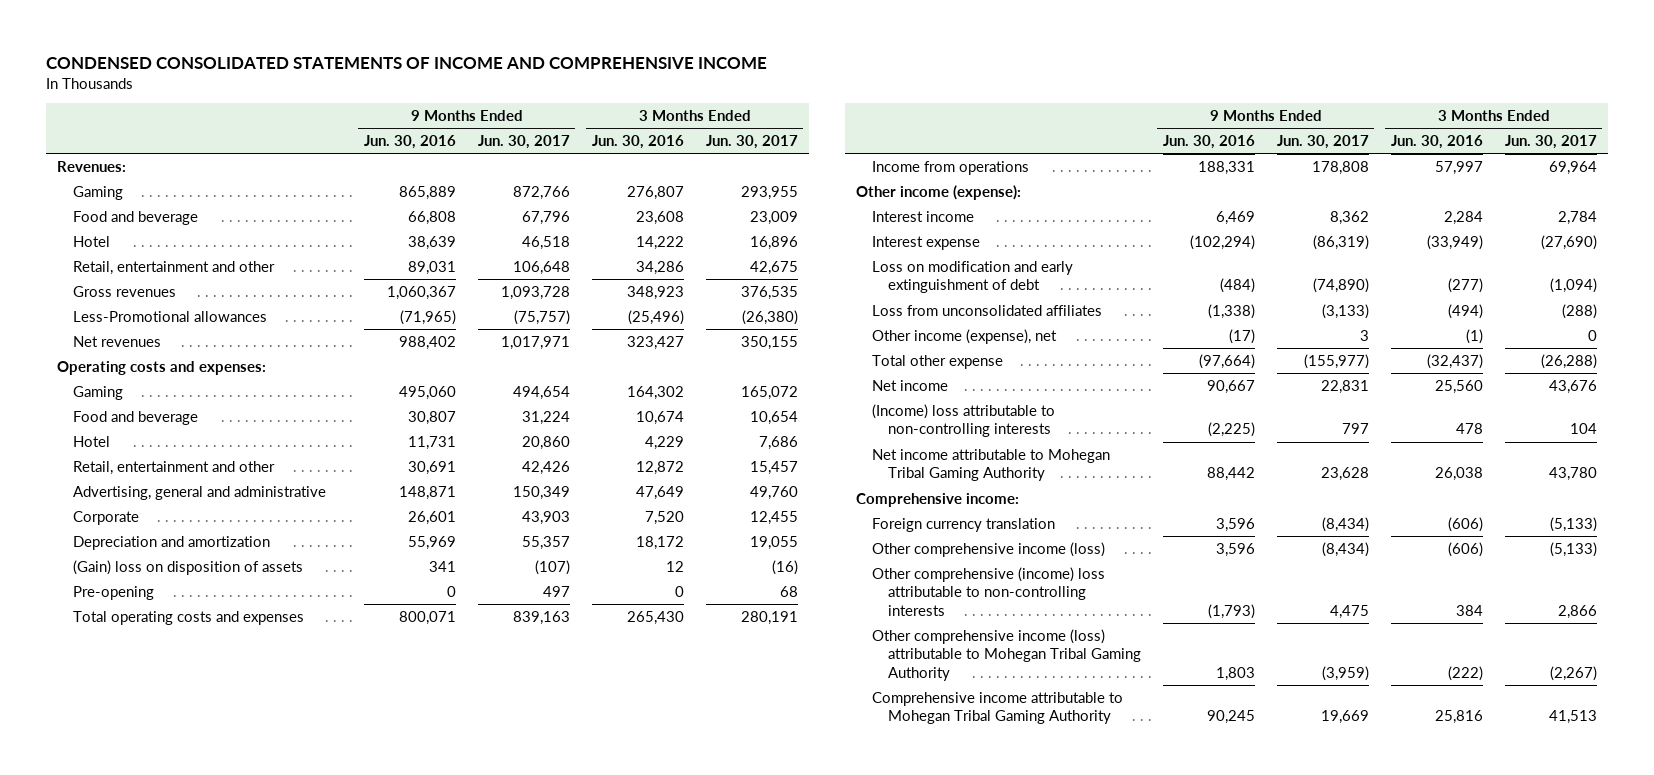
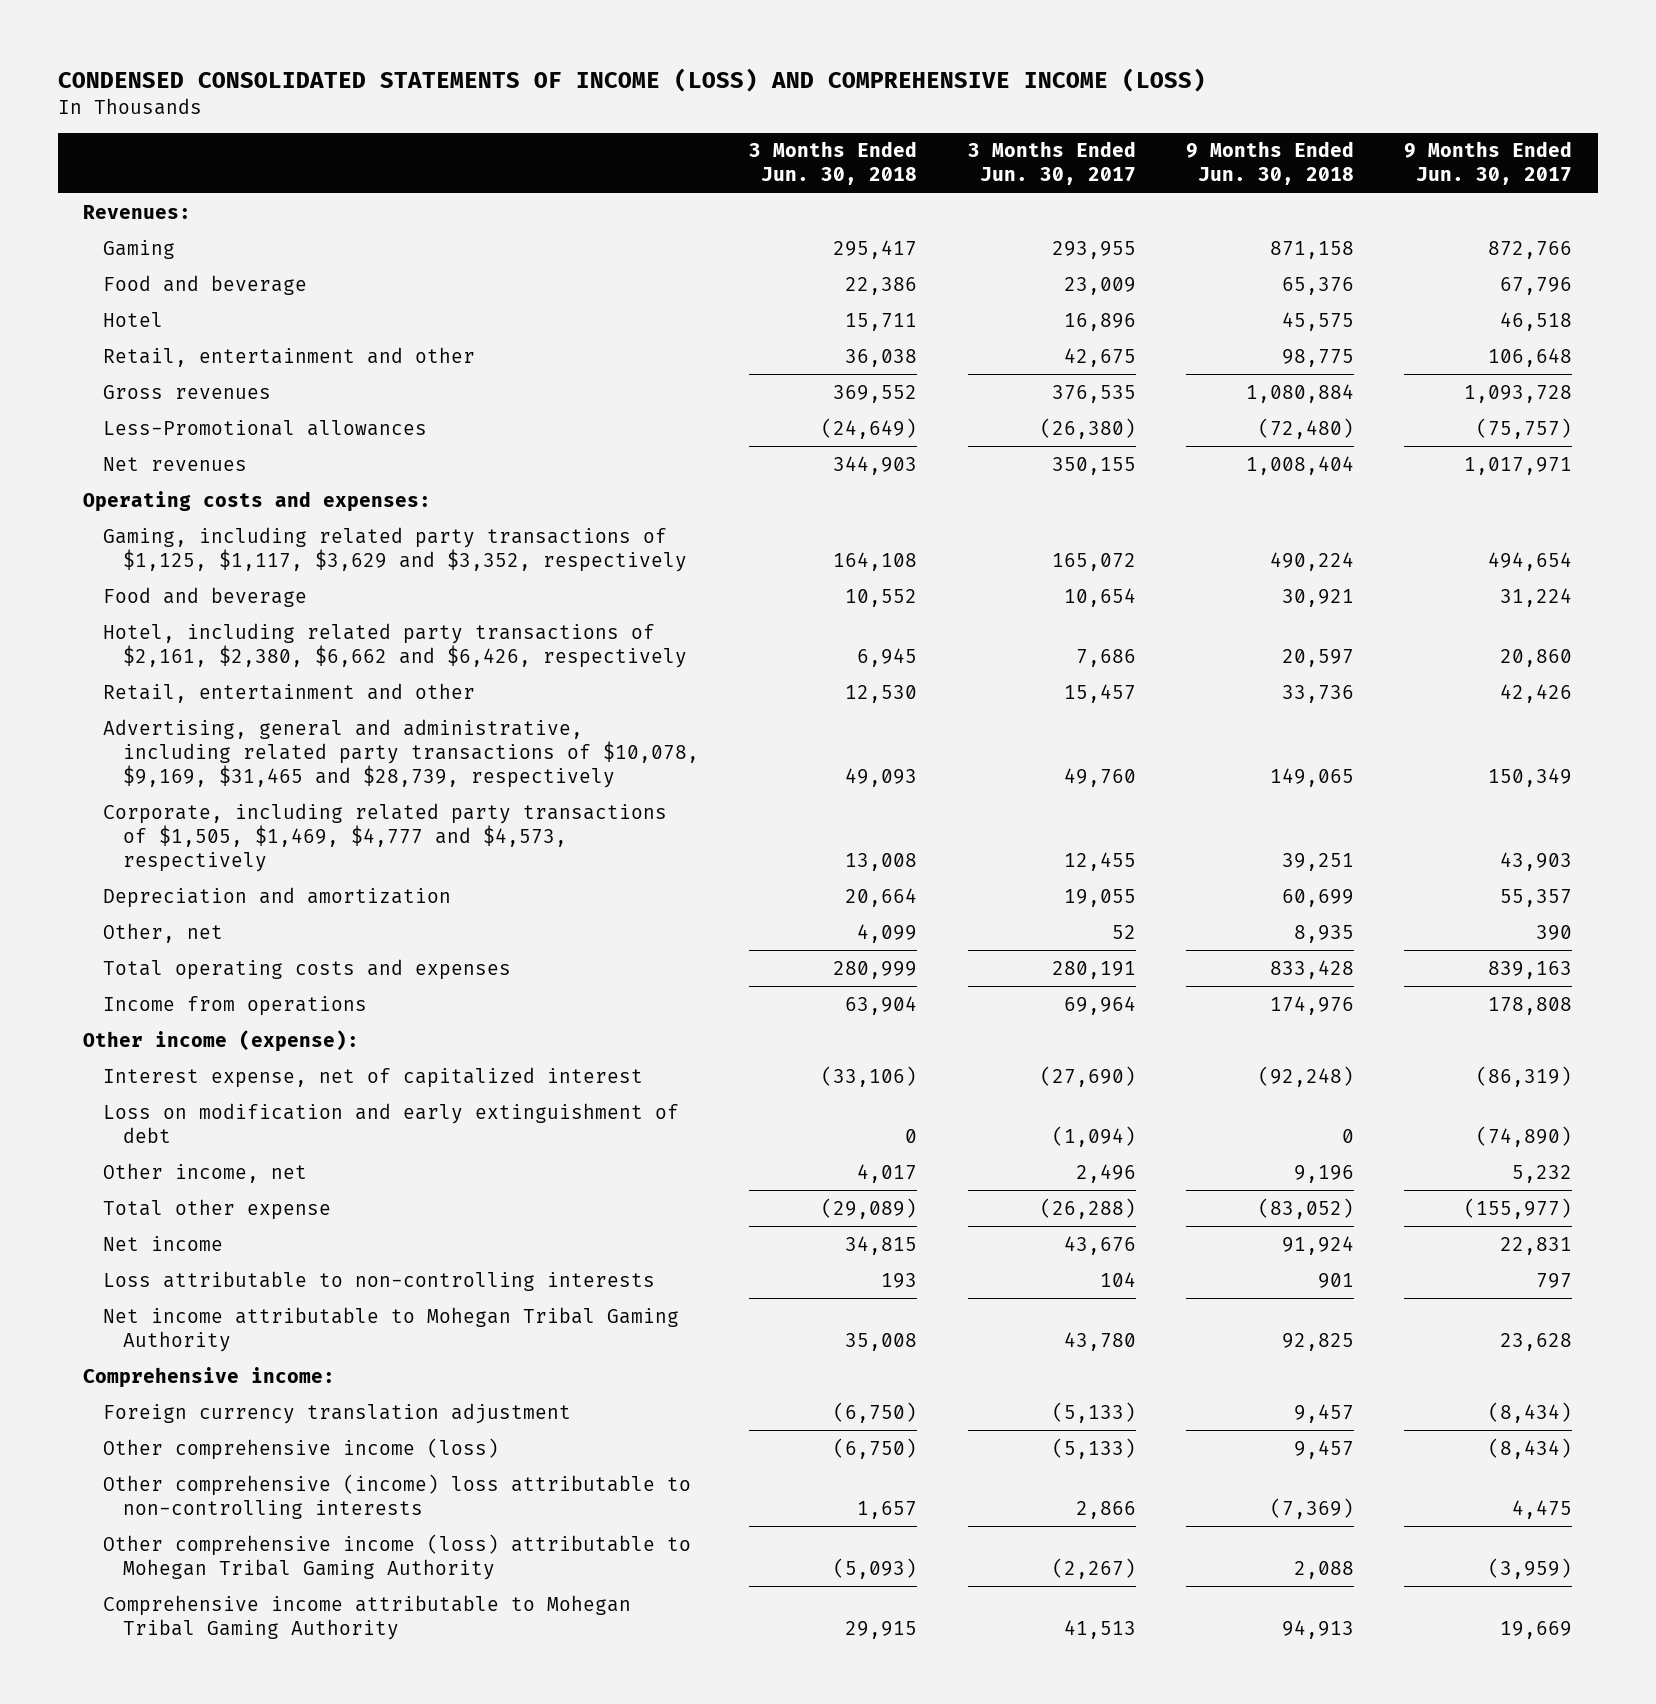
[46,57,768,70] CONDENSED CONSOLIDATED STATEMENTS OF INCOME AND COMPREHENSIVE INCOME -> [58,67,1207,92] CONDENSED CONSOLIDATED STATEMENTS OF INCOME (LOSS) AND COMPREHENSIVE INCOME (LOSS)
[363,135,456,150] Jun. 30, 2016 -> none
[591,135,684,150] Jun. 30, 2016 -> none
none -> [749,141,918,186] 3 Months Ended Jun. 30, 2018
none -> [1186,141,1355,186] 9 Months Ended Jun. 30, 2018
[73,385,124,400] Gaming -> [103,526,688,572] Gaming, including related party transactions of $1,125, $1,117, $3,629 and $3,352, respectively
[73,435,111,447] Hotel -> [103,622,688,668] Hotel, including related party transactions of $2,161, $2,380, $6,662 and $6,426, respectively
[73,485,327,500] Advertising, general and administrative -> [103,718,700,789] Advertising, general and administrative, including related party transactions of $10,078, $9,169, $31,465 and $28,739, respectively
[73,510,140,525] Corporate -> [103,802,668,873] Corporate, including related party transactions of $1,505, $1,469, $4,777 and $4,573, respectively
[73,559,304,575] (Gain) loss on disposition of assets -> none
[73,585,155,600] Pre-opening -> none
none -> [103,922,224,943] Other, net
[872,210,975,222] Interest income -> none
[872,235,981,250] Interest expense -> [103,1066,644,1088] Interest expense, net of capitalized interest
[872,304,1103,316] Loss from unconsolidated affiliates -> none
[872,328,1058,344] Other income (expense), net -> [103,1162,308,1183] Other income, net
[1359,329,1369,341] 3 -> [1512,1164,1573,1183] 5,232
[1587,329,1597,341] 0 -> [1075,1163,1136,1183] 2,496
[872,403,1056,438] (Income) loss attributable to non-controlling interests -> [103,1270,656,1291] Loss attributable to non-controlling interests
[872,517,1056,532] Foreign currency translation -> [103,1402,572,1424] Foreign currency translation adjustment

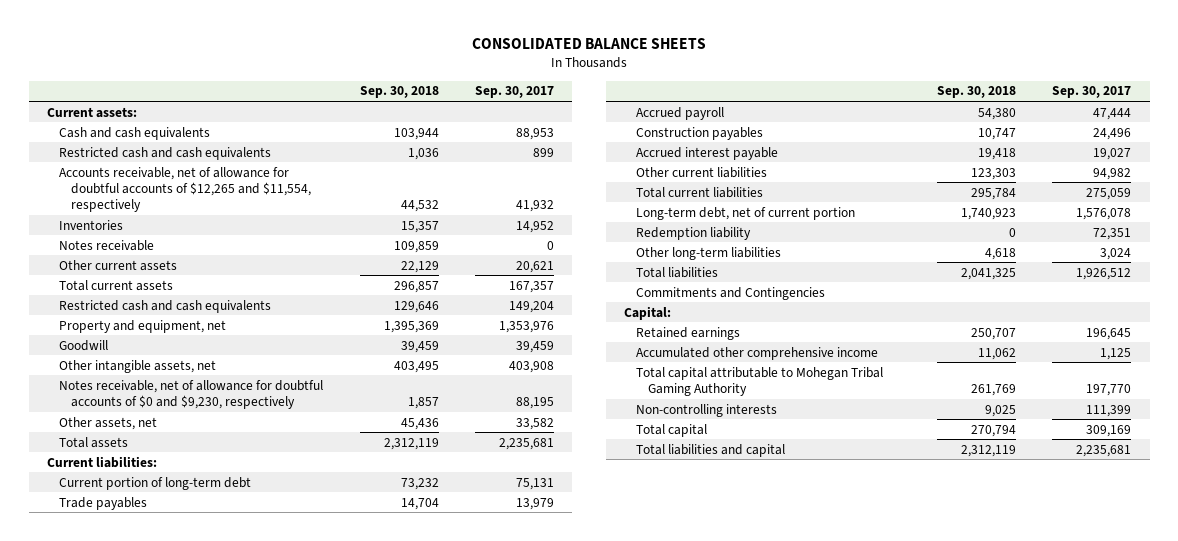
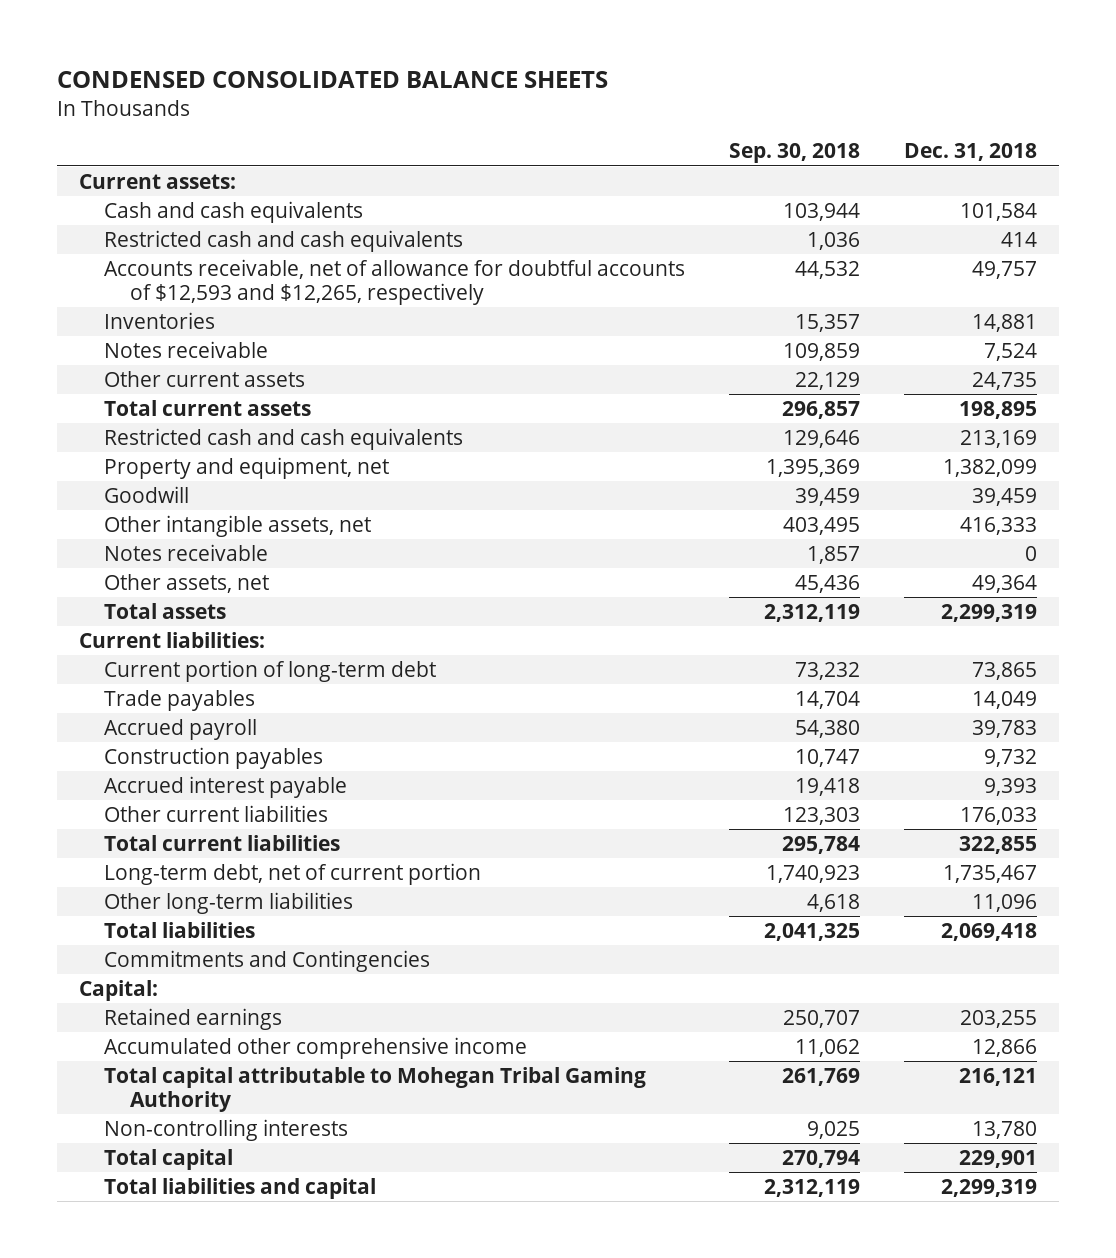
[472,38,707,50] CONSOLIDATED BALANCE SHEETS -> [56,71,608,89] CONDENSED CONSOLIDATED BALANCE SHEETS
[475,86,555,99] Sep. 30, 2017 -> none
none -> [903,143,1037,162] Dec. 31, 2018
[59,166,312,213] Accounts receivable, net of allowance for doubtful accounts of $12,265 and $11,554, respectively -> [104,258,686,305] Accounts receivable, net of allowance for doubtful accounts of $12,593 and $12,265, respectively
[59,379,324,410] Notes receivable, net of allowance for doubtful accounts of $0 and $9,230, respectively -> [104,543,269,561] Notes receivable
[636,226,752,240] Redemption liability -> none

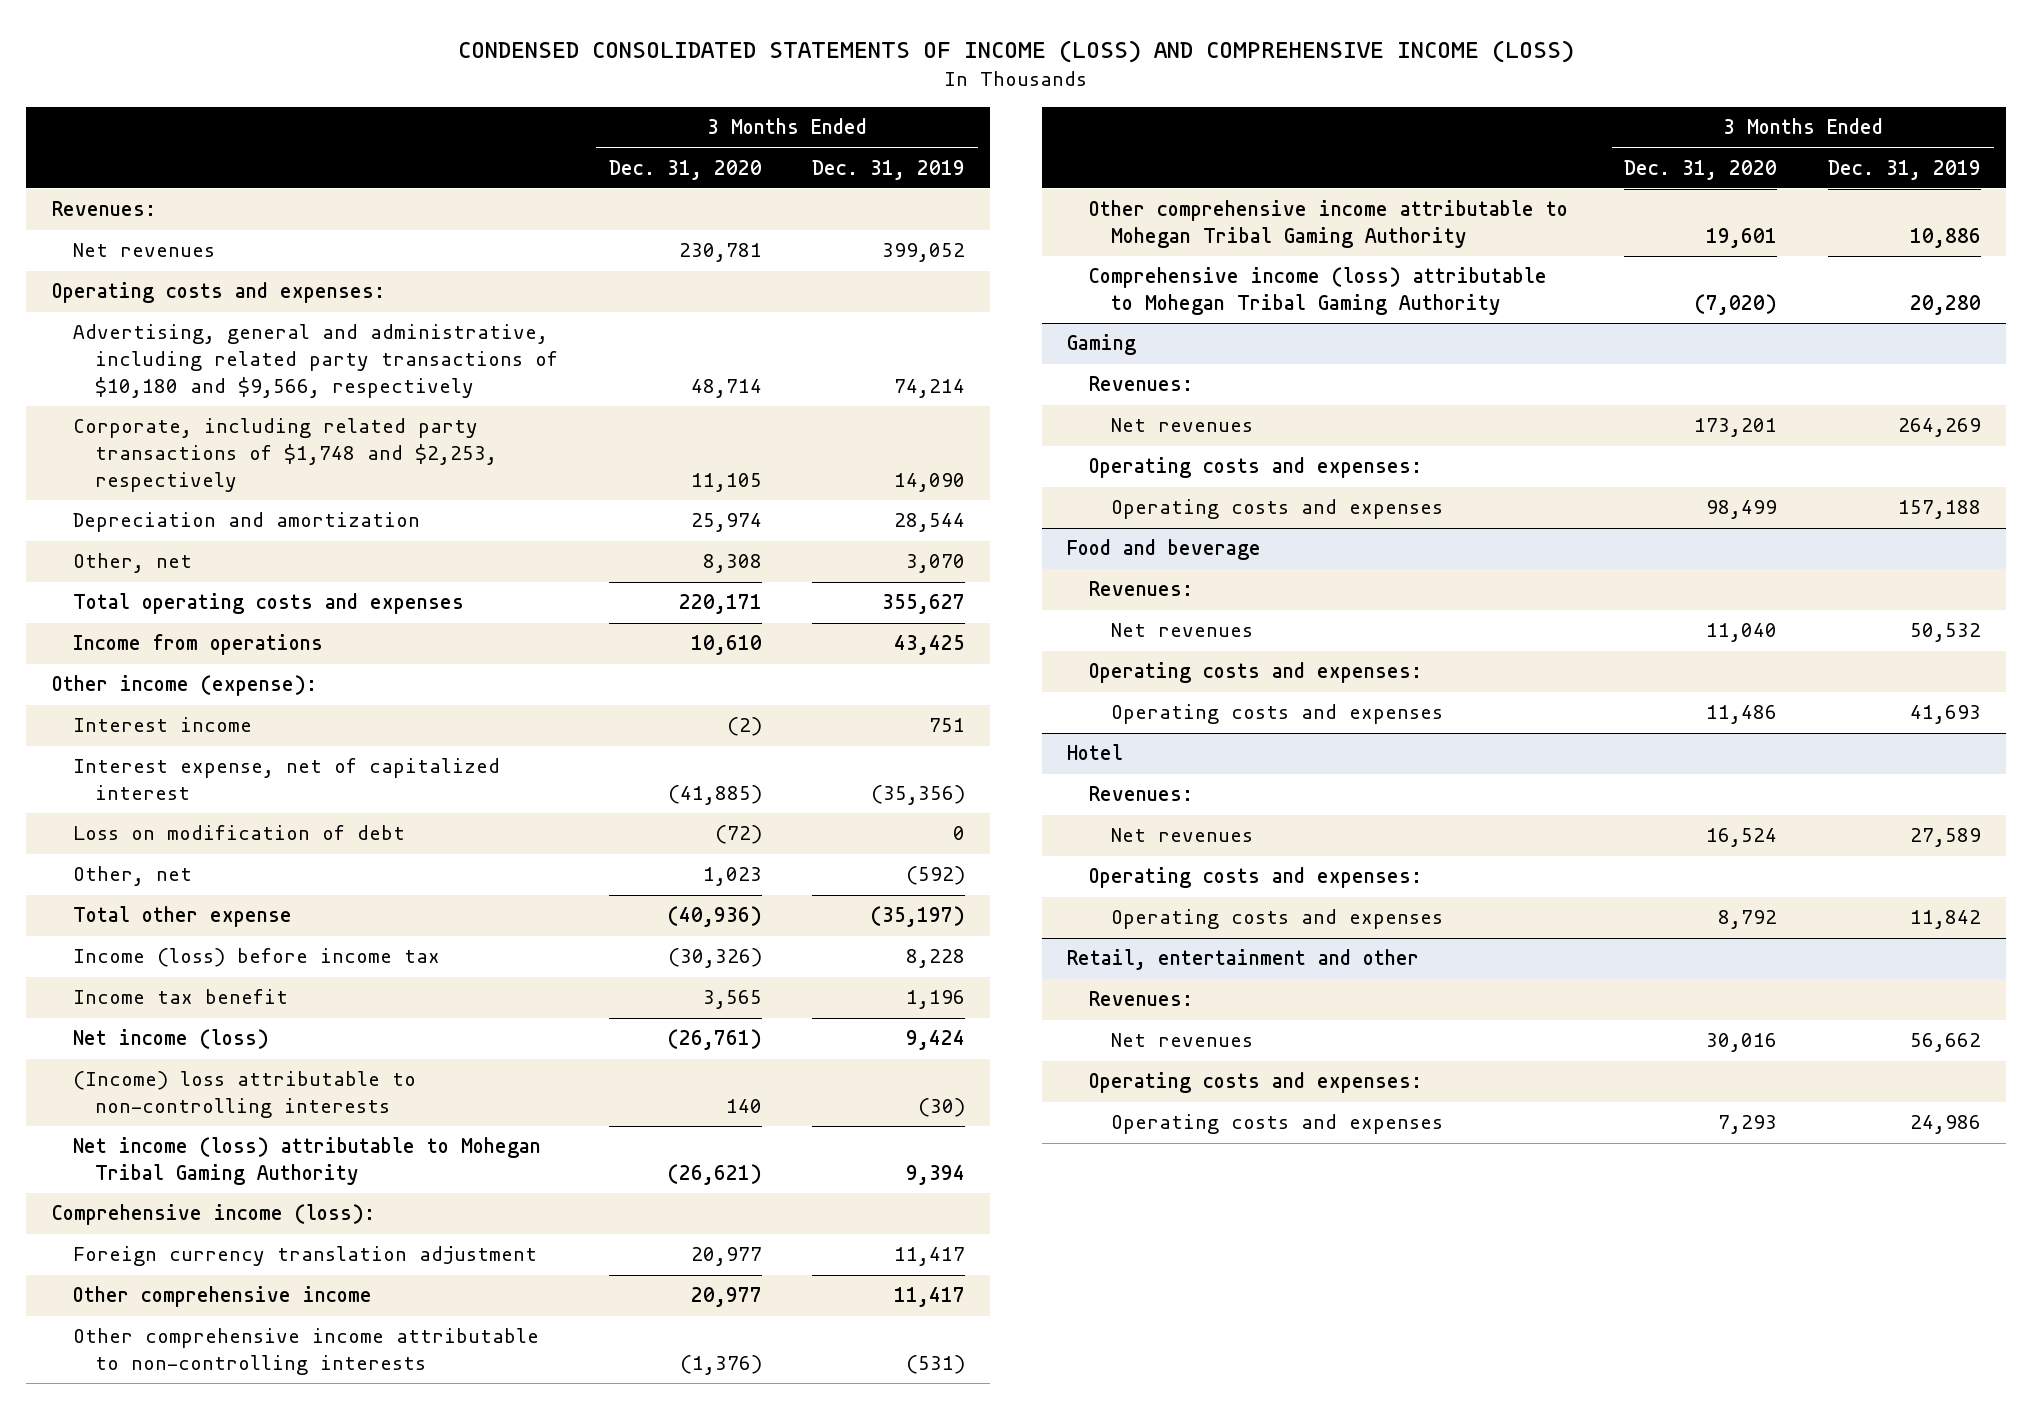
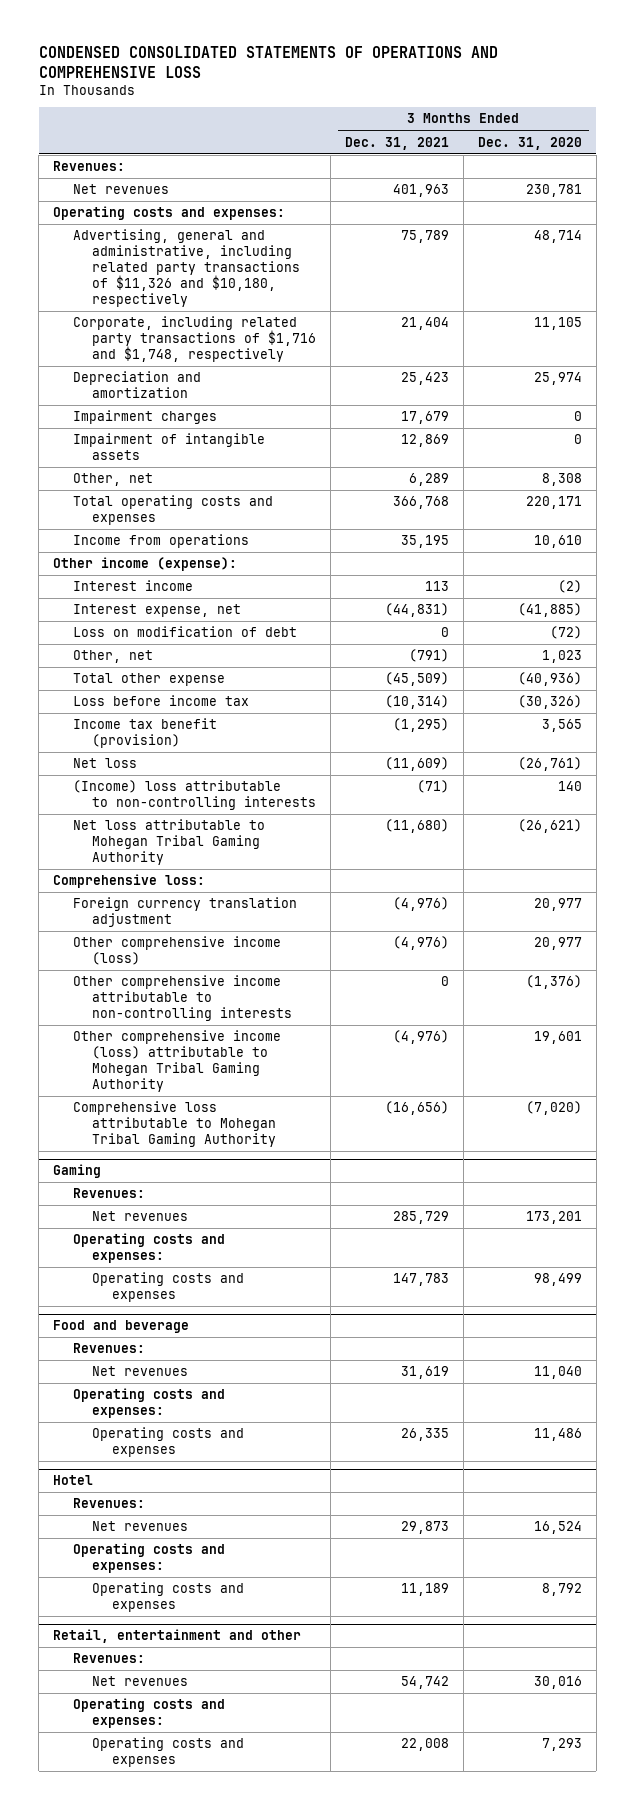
[458,40,1575,64] CONDENSED CONSOLIDATED STATEMENTS OF INCOME (LOSS) AND COMPREHENSIVE INCOME (LOSS) -> [38,46,498,78] CONDENSED CONSOLIDATED STATEMENTS OF OPERATIONS AND COMPREHENSIVE LOSS
[812,159,966,180] Dec. 31, 2019 -> none
none -> [344,136,449,150] Dec. 31, 2021
[73,324,558,398] Advertising, general and administrative, including related party transactions of $10,180 and $9,566, respectively -> [72,229,301,308] Advertising, general and administrative, including related party transactions of $11,326 and $10,180, respectively
[73,418,497,492] Corporate, including related party transactions of $1,748 and $2,253, respectively -> [72,316,317,363] Corporate, including related party transactions of $1,716 and $1,748, respectively
none -> [72,410,217,425] Impairment charges
none -> [72,433,265,461] Impairment of intangible assets
[73,758,501,801] Interest expense, net of capitalized interest -> [72,604,241,618] Interest expense, net
[73,948,441,968] Income (loss) before income tax -> [72,695,249,707] Loss before income tax
[73,989,289,1005] Income tax benefit -> [72,718,217,749] Income tax benefit (provision)
[73,1029,270,1050] Net income (loss) -> [72,758,137,769] Net loss
[73,1137,542,1186] Net income (loss) attributable to Mohegan Tribal Gaming Authority -> [72,819,265,866] Net loss attributable to Mohegan Tribal Gaming Authority
[51,1204,375,1226] Comprehensive income (loss): -> [53,874,206,889] Comprehensive loss:
[73,1286,373,1308] Other comprehensive income -> [72,936,281,966] Other comprehensive income (loss)
[1089,200,1569,249] Other comprehensive income attributable to Mohegan Tribal Gaming Authority -> [72,1030,281,1093] Other comprehensive income (loss) attributable to Mohegan Tribal Gaming Authority
[1089,267,1548,316] Comprehensive income (loss) attributable to Mohegan Tribal Gaming Authority -> [72,1101,277,1148] Comprehensive loss attributable to Mohegan Tribal Gaming Authority

